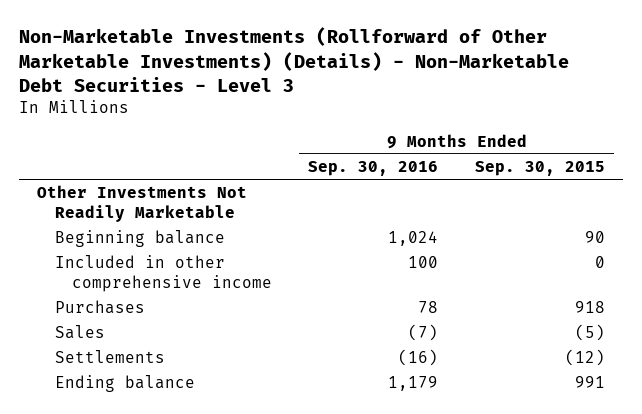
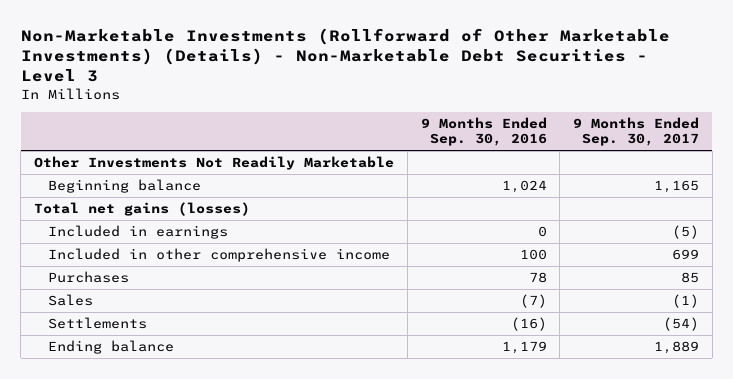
[474,160,605,176] Sep. 30, 2015 -> none
none -> [573,116,700,147] 9 Months Ended Sep. 30, 2017
none -> [34,202,251,217] Total net gains (losses)
none -> [47,225,228,240] Included in earnings

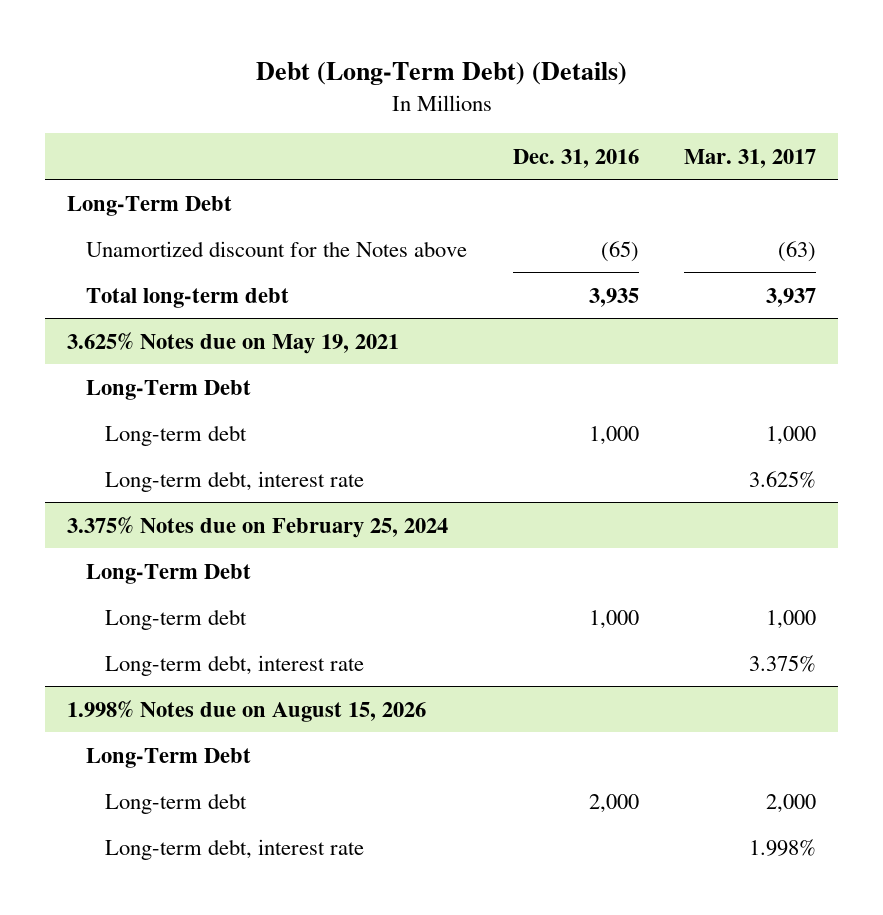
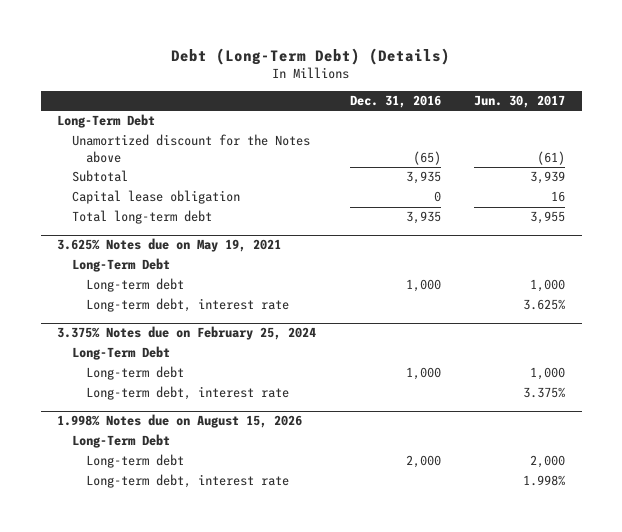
[683,148,816,168] Mar. 31, 2017 -> none
none -> [474,95,566,109] Jun. 30, 2017
none -> [71,170,128,183] Subtotal
none -> [71,190,240,205] Capital lease obligation

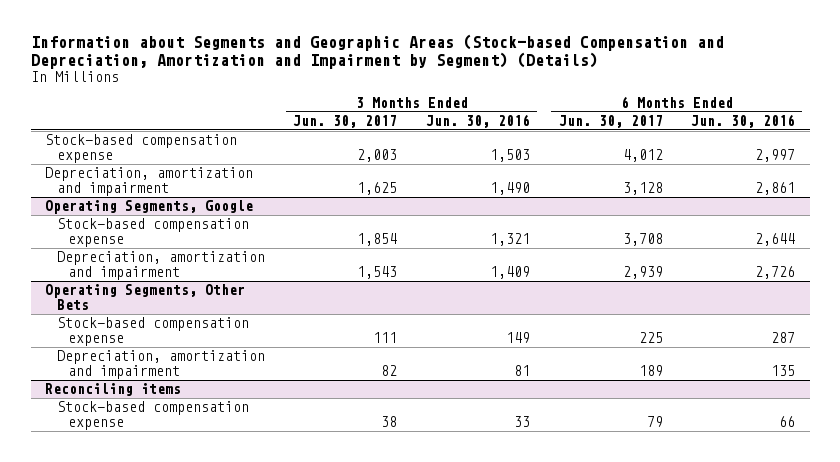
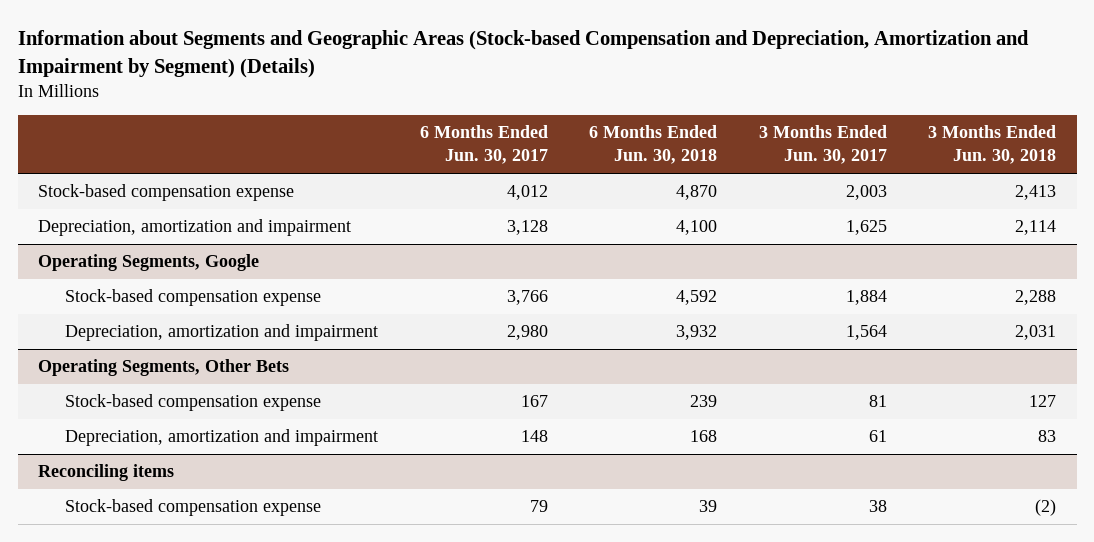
[425,114,530,129] Jun. 30, 2016 -> none
[691,114,796,129] Jun. 30, 2016 -> none
none -> [589,125,718,165] 6 Months Ended Jun. 30, 2018
none -> [928,125,1057,165] 3 Months Ended Jun. 30, 2018
[357,233,398,247] 1,854 -> [845,290,887,306] 1,884
[622,233,663,247] 3,708 -> [506,290,548,306] 3,766
[357,266,398,280] 1,543 -> [845,325,887,341] 1,564
[622,266,663,280] 2,939 -> [506,325,548,341] 2,980
[373,332,398,344] 111 -> [868,395,887,408] 81
[638,332,663,344] 225 -> [520,395,548,408] 167
[381,365,398,377] 82 -> [868,430,887,443] 61
[638,365,663,377] 189 -> [520,430,548,443] 148

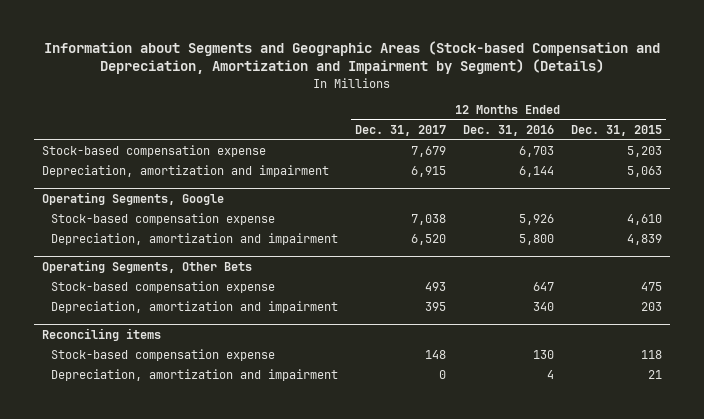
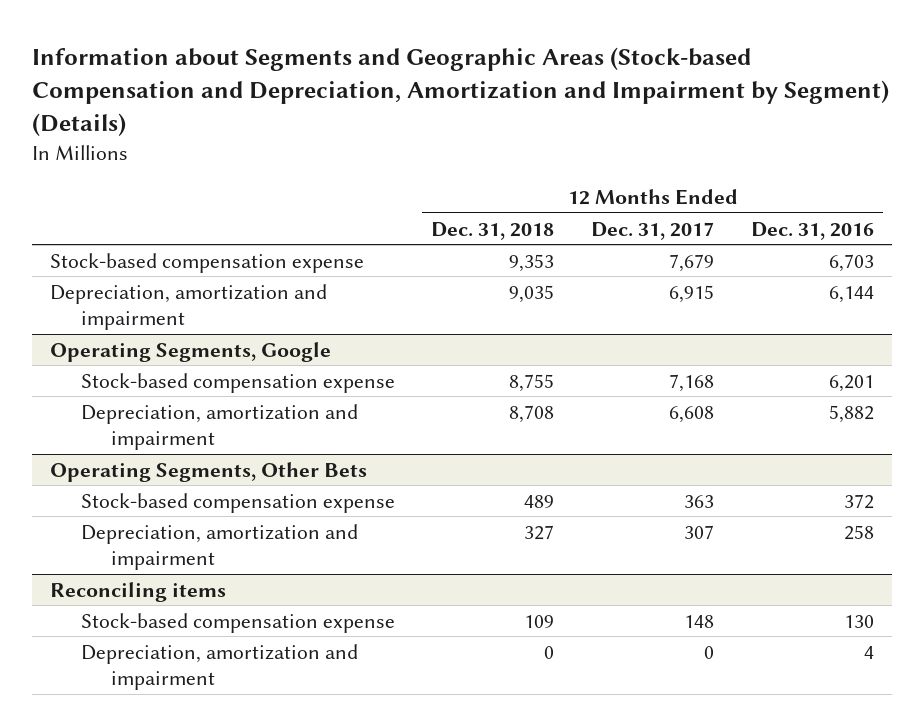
[570,125,662,137] Dec. 31, 2015 -> none
none -> [431,221,555,240] Dec. 31, 2018
[410,214,446,226] 7,038 -> [669,373,715,392] 7,168
[518,214,554,226] 5,926 -> [828,374,874,392] 6,201
[410,234,446,246] 6,520 -> [669,405,715,423] 6,608
[518,234,554,246] 5,800 -> [828,404,874,423] 5,882
[424,282,446,292] 493 -> [684,494,715,508] 363
[532,282,554,292] 647 -> [843,493,874,509] 372
[424,302,446,312] 395 -> [684,524,715,539] 307
[532,302,554,312] 340 -> [843,524,874,540] 258

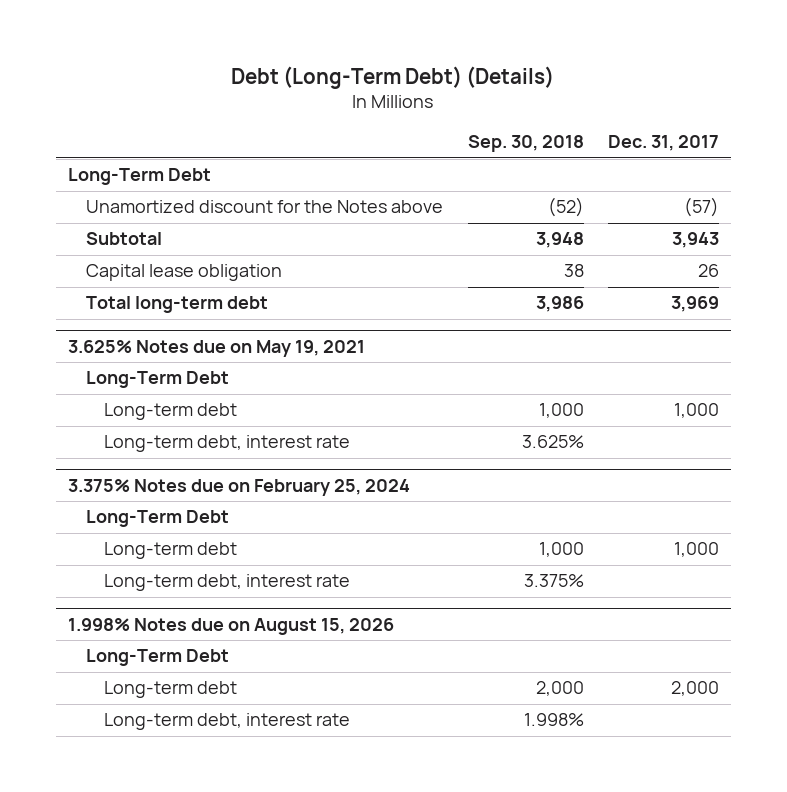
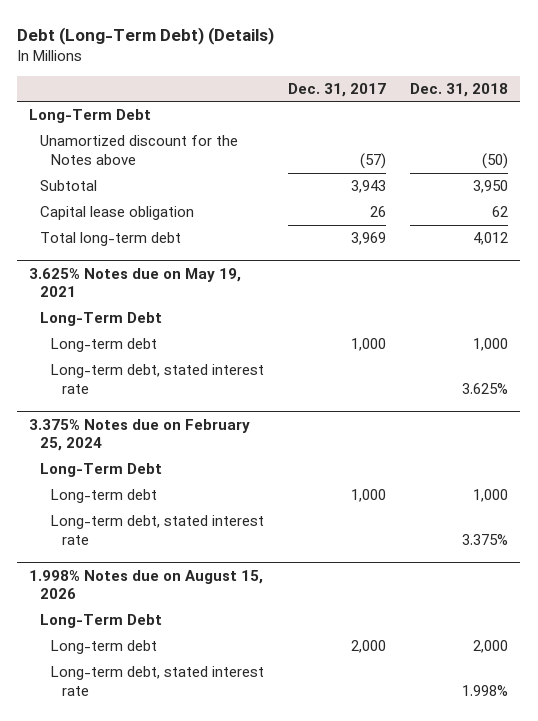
[467,135,584,153] Sep. 30, 2018 -> none
none -> [410,82,509,97] Dec. 31, 2018
[104,435,351,453] Long-term debt, interest rate -> [51,364,265,394] Long-term debt, stated interest rate
[104,574,351,592] Long-term debt, interest rate -> [51,515,265,545] Long-term debt, stated interest rate
[104,713,351,731] Long-term debt, interest rate -> [51,666,265,696] Long-term debt, stated interest rate

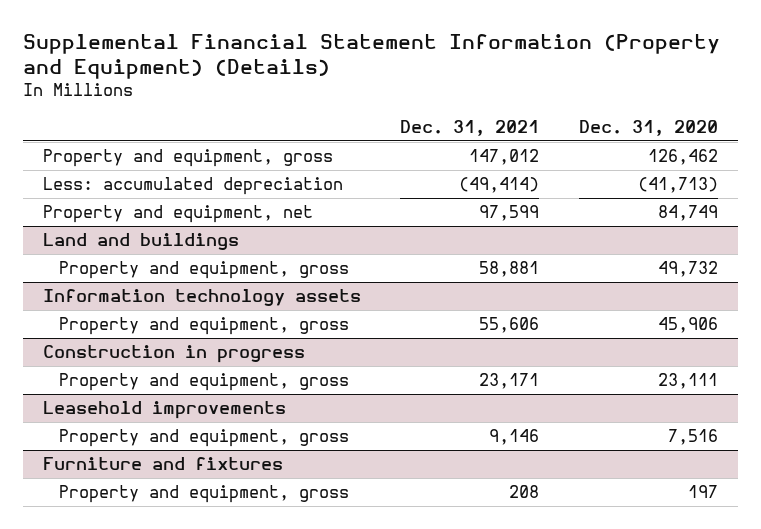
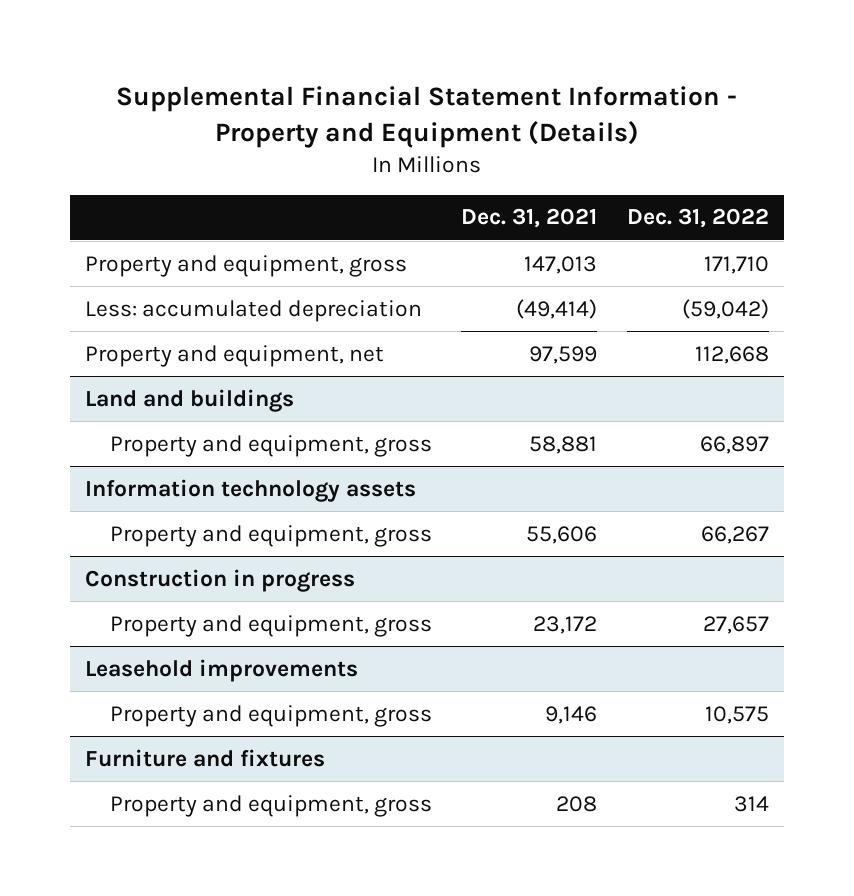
[23,33,721,79] Supplemental Financial Statement Information (Property and Equipment) (Details) -> [115,86,737,148] Supplemental Financial Statement Information - Property and Equipment (Details)
[578,119,718,136] Dec. 31, 2020 -> none
none -> [626,208,769,229] Dec. 31, 2022
[469,149,540,166] 147,012 -> [524,255,598,274] 147,013
[479,373,540,390] 23,171 -> [533,615,598,634] 23,172

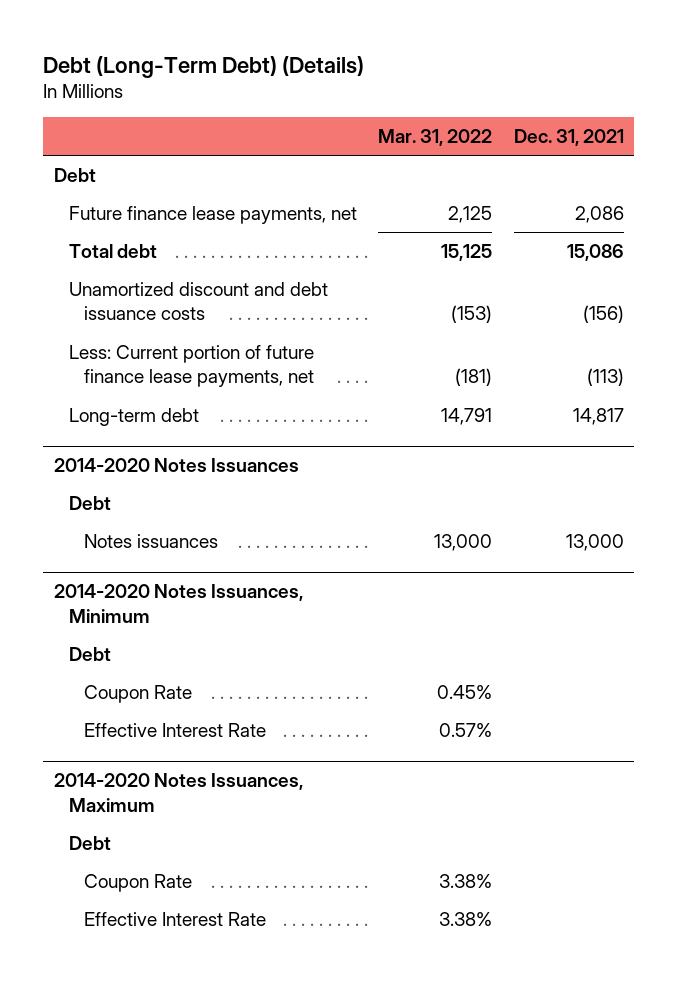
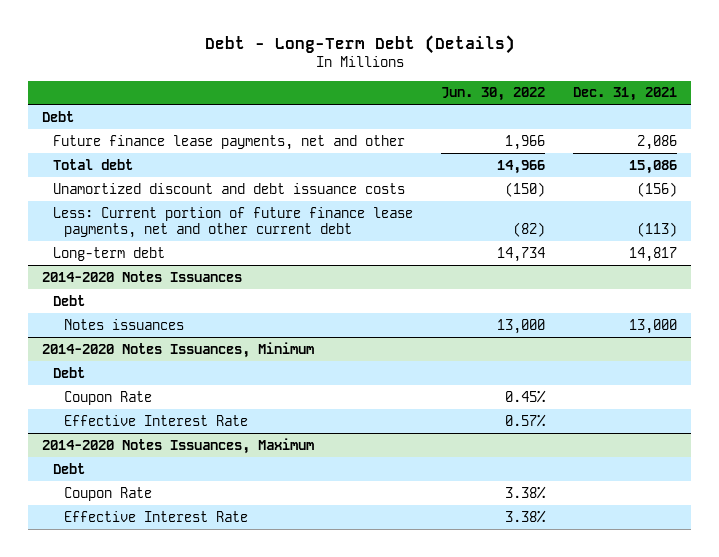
[43,55,365,78] Debt (Long-Term Debt) (Details) -> [204,34,515,54] Debt - Long-Term Debt (Details)
[378,129,493,147] Mar. 31, 2022 -> none
none -> [441,87,546,102] Jun. 30, 2022
[68,205,357,224] Future finance lease payments, net -> [52,134,405,150] Future finance lease payments, net and other
[68,344,314,388] Less: Current portion of future finance lease payments, net -> [52,206,413,239] Less: Current portion of future finance lease payments, net and other current debt

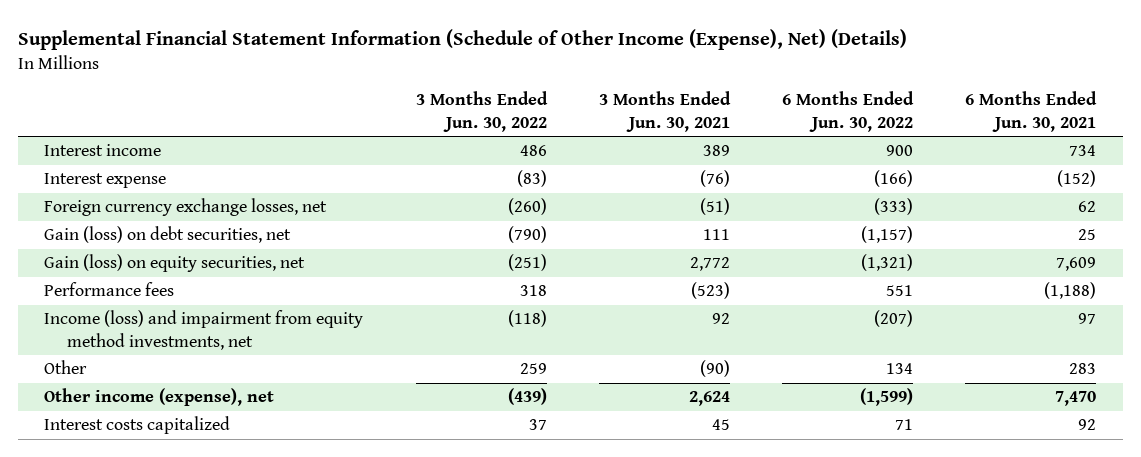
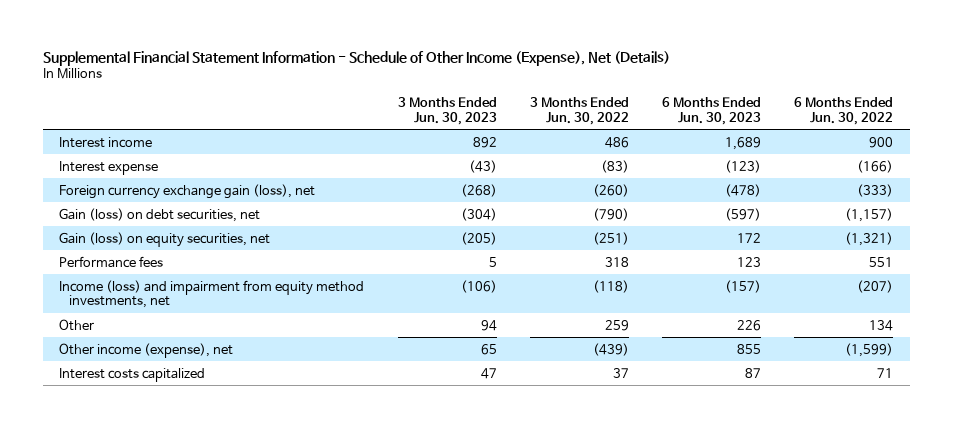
[18,29,908,51] Supplemental Financial Statement Information (Schedule of Other Income (Expense), Net) (Details) -> [42,50,670,66] Supplemental Financial Statement Information - Schedule of Other Income (Expense), Net (Details)
[598,91,731,133] 3 Months Ended Jun. 30, 2021 -> none
[965,91,1098,133] 6 Months Ended Jun. 30, 2021 -> none
none -> [397,97,497,125] 3 Months Ended Jun. 30, 2023
none -> [662,97,762,125] 6 Months Ended Jun. 30, 2023
[44,198,328,217] Foreign currency exchange losses, net -> [59,183,316,199] Foreign currency exchange gain (loss), net

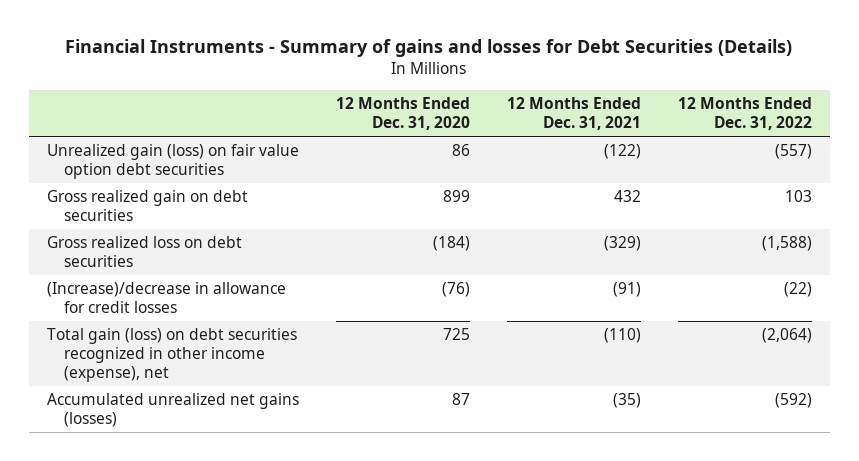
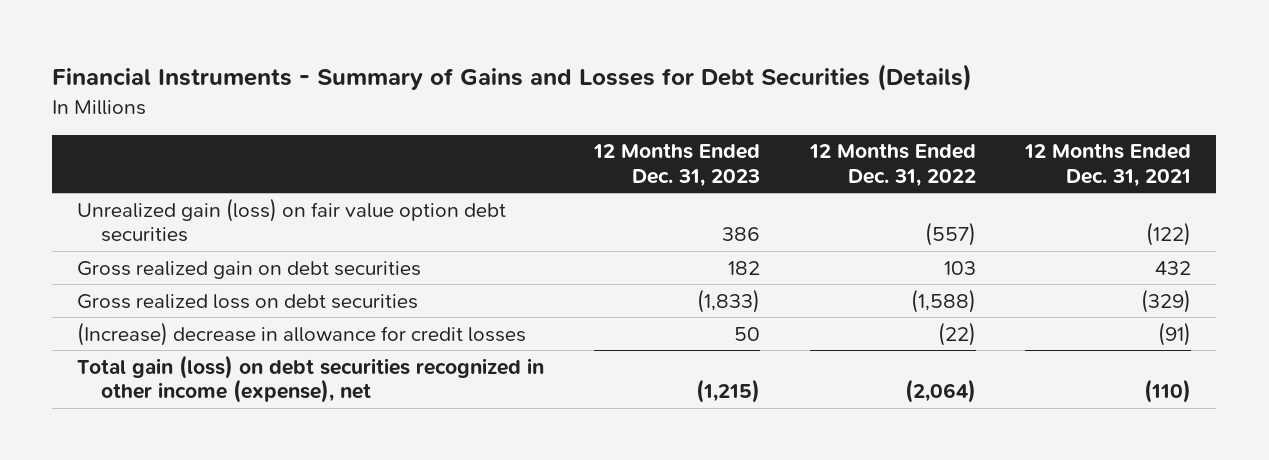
[65,39,793,58] Financial Instruments - Summary of gains and losses for Debt Securities (Details) -> [52,64,973,92] Financial Instruments - Summary of Gains and Losses for Debt Securities (Details)
[335,97,470,131] 12 Months Ended Dec. 31, 2020 -> none
none -> [592,143,760,188] 12 Months Ended Dec. 31, 2023
[47,282,287,314] (Increase)/decrease in allowance for credit losses -> [77,321,527,346] (Increase) decrease in allowance for credit losses
[47,393,300,428] Accumulated unrealized net gains (losses) -> none

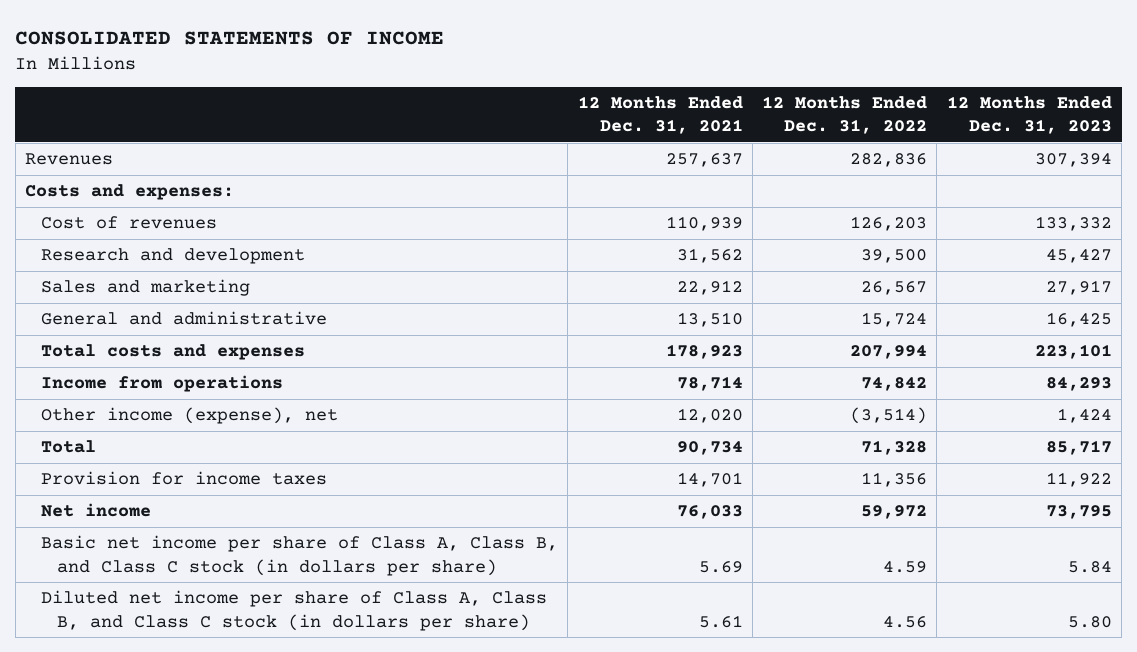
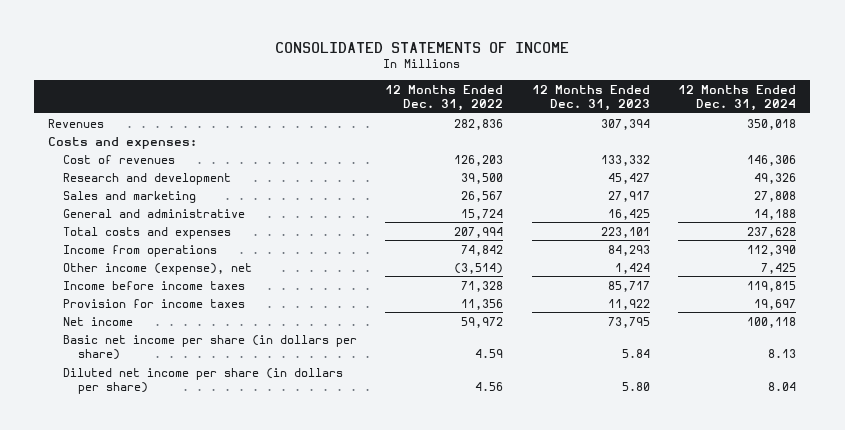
[577,95,743,135] 12 Months Ended Dec. 31, 2021 -> none
none -> [678,84,797,112] 12 Months Ended Dec. 31, 2024
[41,440,97,454] Total -> [63,280,246,290] Income before income taxes
[41,535,559,576] Basic net income per share of Class A, Class B, and Class C stock (in dollars per share) -> [63,334,358,361] Basic net income per share (in dollars per share)
[41,590,548,631] Diluted net income per share of Class A, Class B, and Class C stock (in dollars per share) -> [63,367,344,395] Diluted net income per share (in dollars per share)

